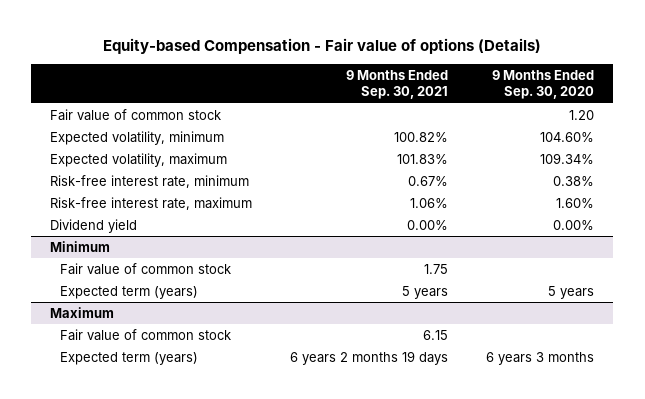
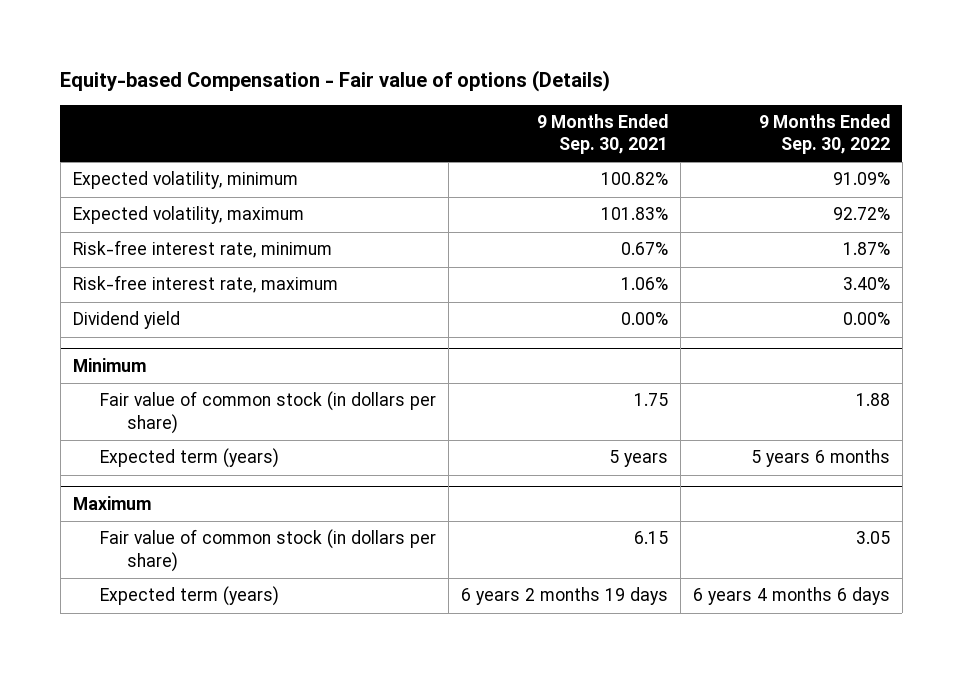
[492,69,595,100] 9 Months Ended Sep. 30, 2020 -> none
none -> [758,114,890,155] 9 Months Ended Sep. 30, 2022
[50,108,222,121] Fair value of common stock -> none
[60,262,232,275] Fair value of common stock -> [99,391,436,434] Fair value of common stock (in dollars per share)
[60,328,232,341] Fair value of common stock -> [99,529,436,572] Fair value of common stock (in dollars per share)

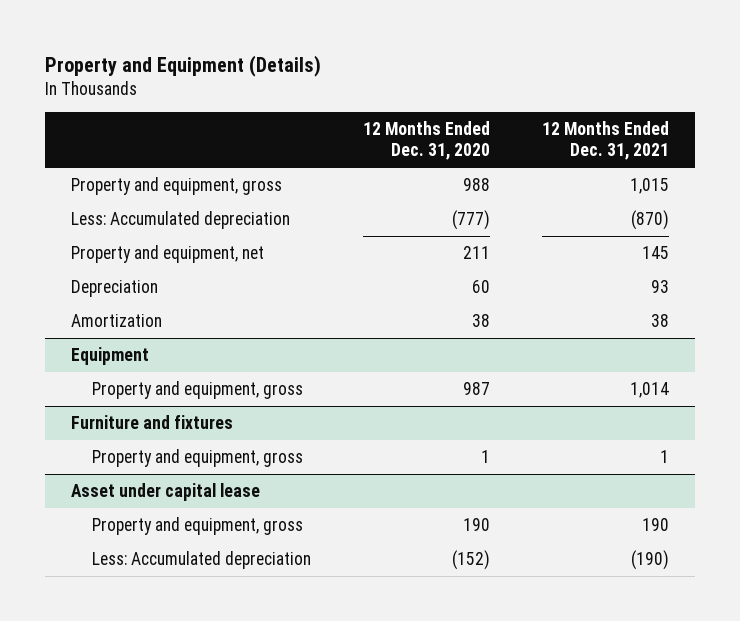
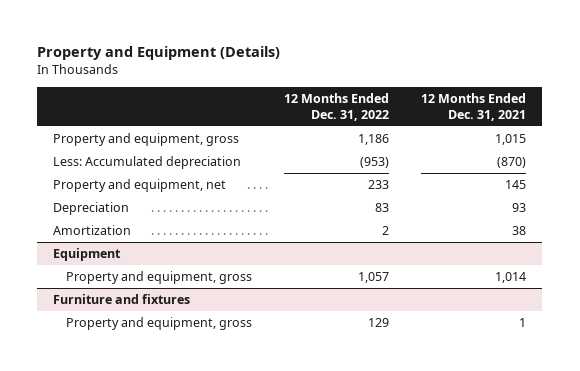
[362,121,490,161] 12 Months Ended Dec. 31, 2020 -> none
none -> [284,92,390,121] 12 Months Ended Dec. 31, 2022
[70,483,260,502] Asset under capital lease -> none
[92,517,304,536] Property and equipment, gross -> none
[92,551,312,570] Less: Accumulated depreciation -> none

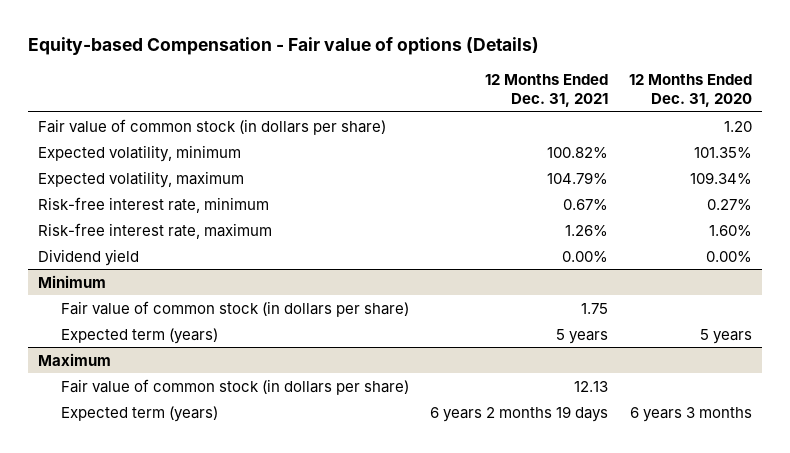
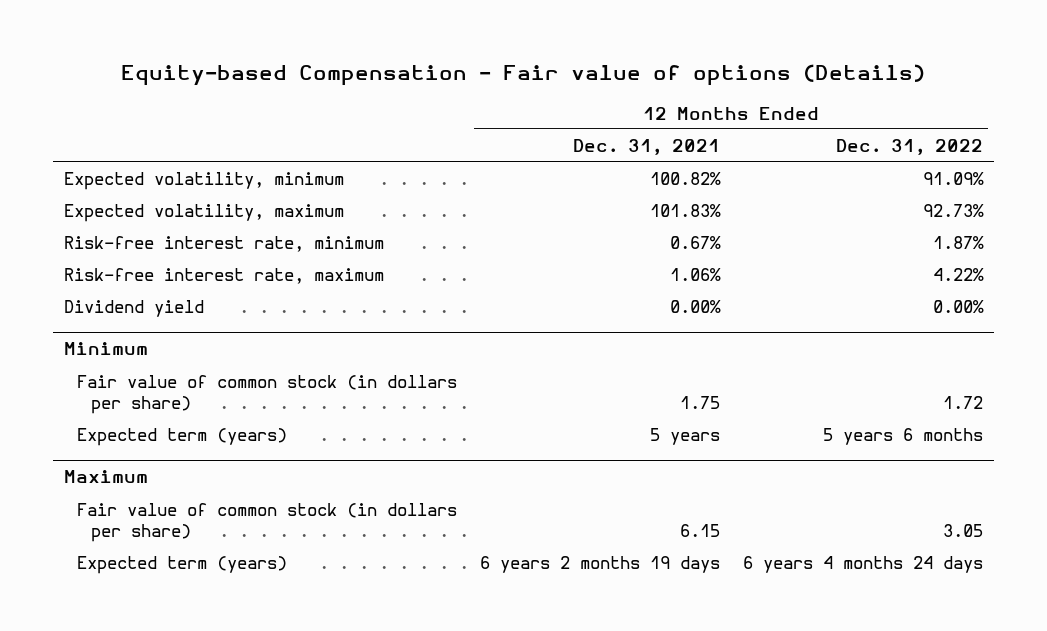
[628,73,752,108] 12 Months Ended Dec. 31, 2020 -> none
none -> [835,138,983,155] Dec. 31, 2022
[38,118,387,135] Fair value of common stock (in dollars per share) -> none
[547,171,609,184] 104.79% -> [650,203,722,217] 101.83%
[565,224,609,236] 1.26% -> [670,267,722,281] 1.06%
[574,380,609,392] 12.13 -> [680,523,721,537] 6.15

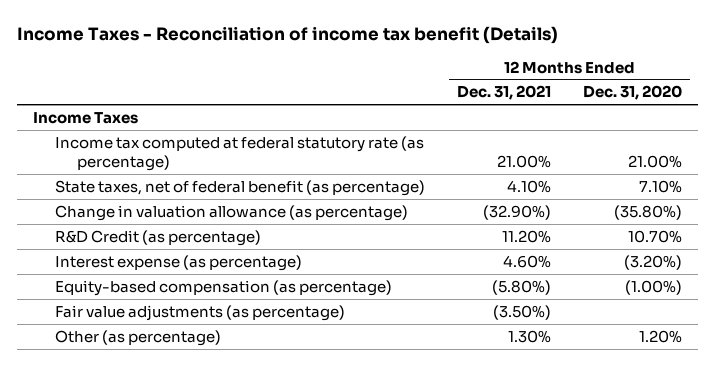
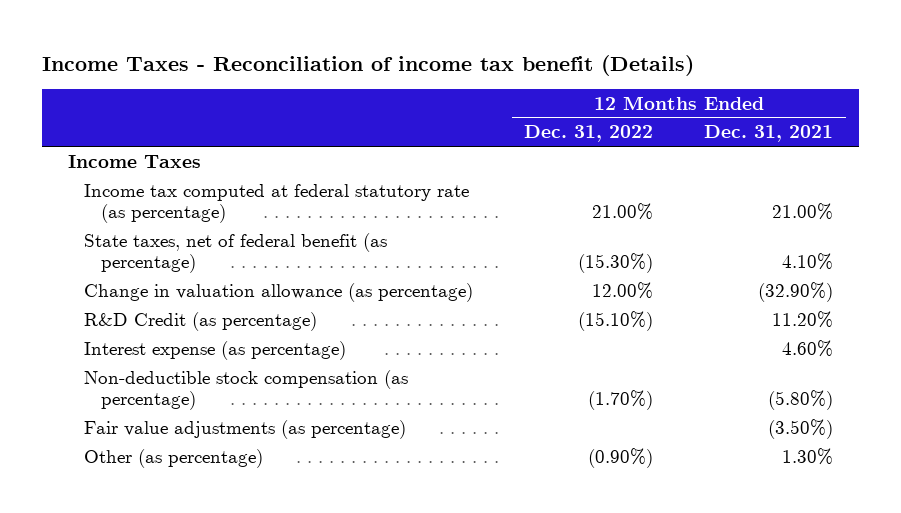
[583,85,683,101] Dec. 31, 2020 -> none
none -> [524,125,654,143] Dec. 31, 2022
[54,279,392,296] Equity-based compensation (as percentage) -> [84,369,409,411] Non-deductible stock compensation (as percentage)

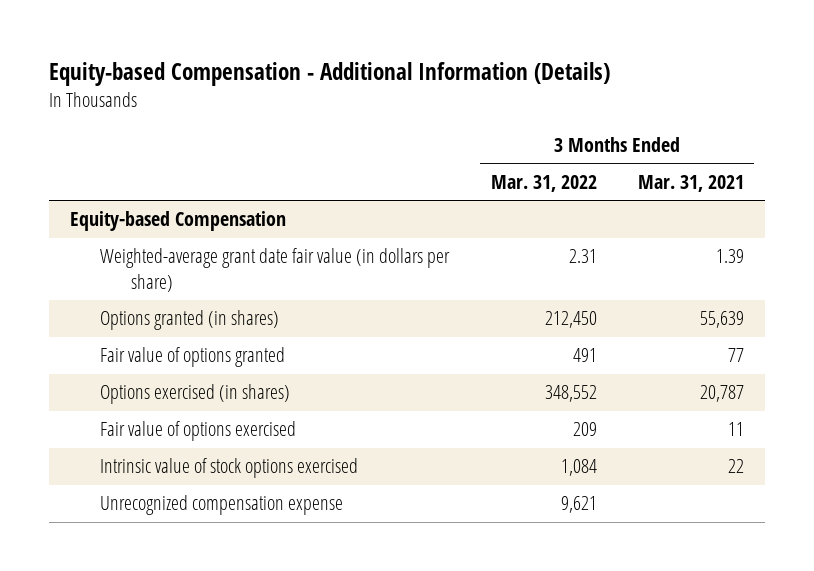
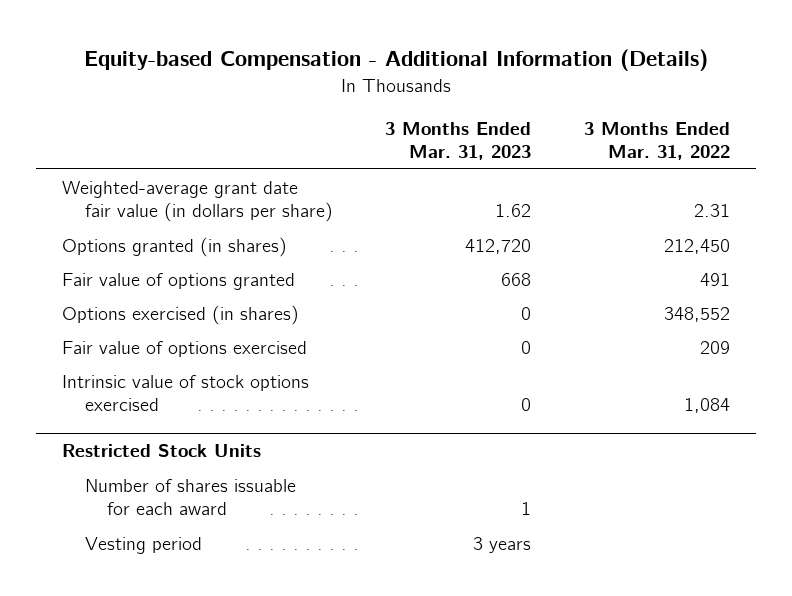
[637,174,744,192] Mar. 31, 2021 -> none
none -> [385,121,532,161] 3 Months Ended Mar. 31, 2023
[69,211,286,232] Equity-based Compensation -> none
[100,495,344,516] Unrecognized compensation expense -> none
none -> [62,444,262,458] Restricted Stock Units
none -> [84,478,296,516] Number of shares issuable for each award
none -> [84,536,202,554] Vesting period

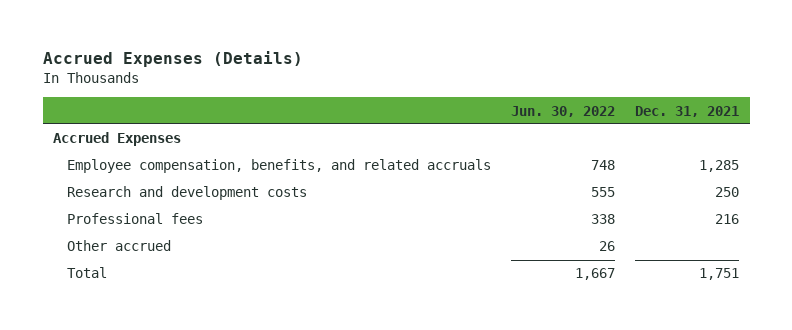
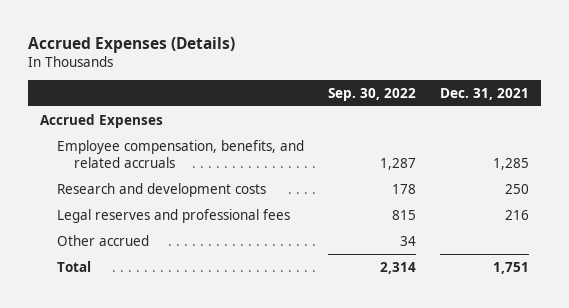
[511,105,616,117] Jun. 30, 2022 -> none
none -> [327,87,416,101] Sep. 30, 2022
[67,213,204,225] Professional fees -> [56,208,290,223] Legal reserves and professional fees

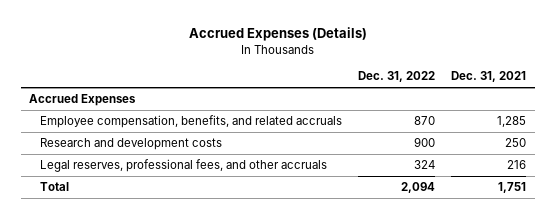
[327,87,416,101] Sep. 30, 2022 -> none
none -> [358,71,436,83] Dec. 31, 2022
[56,234,149,246] Other accrued -> none
[56,208,290,223] Legal reserves and professional fees -> [39,159,327,173] Legal reserves, professional fees, and other accruals

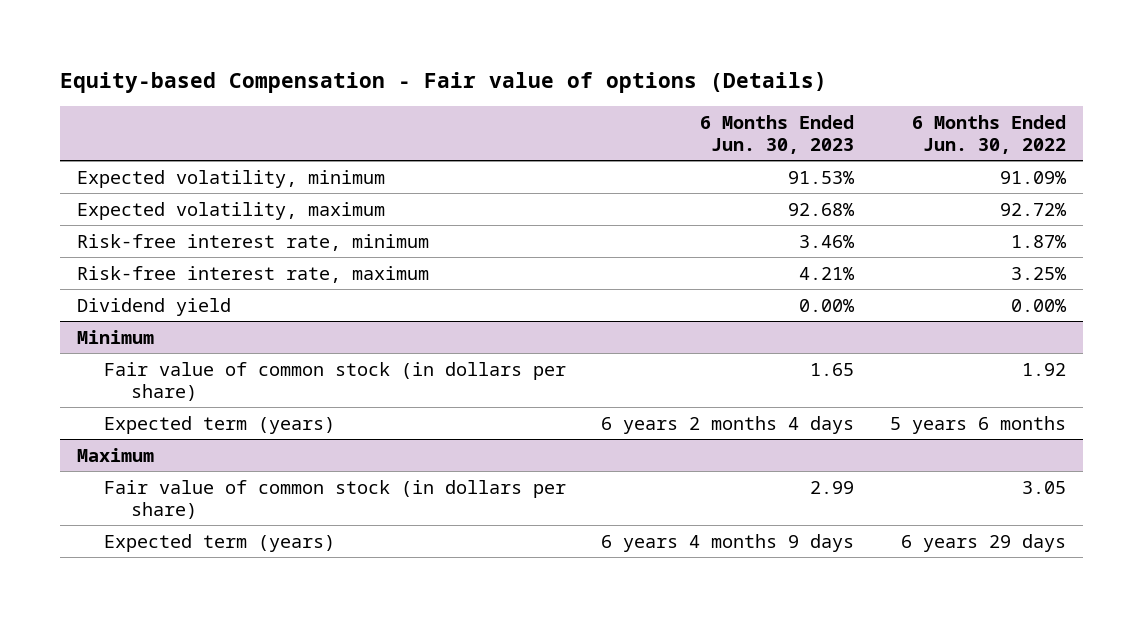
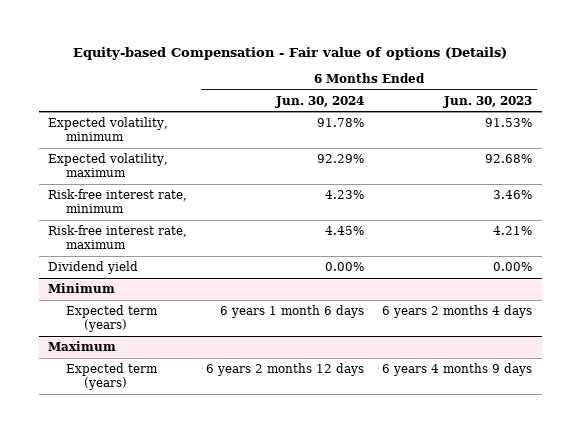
[911,115,1066,154] 6 Months Ended Jun. 30, 2022 -> none
none -> [274,95,364,108] Jun. 30, 2024
[104,361,567,401] Fair value of common stock (in dollars per share) -> none
[104,479,567,519] Fair value of common stock (in dollars per share) -> none

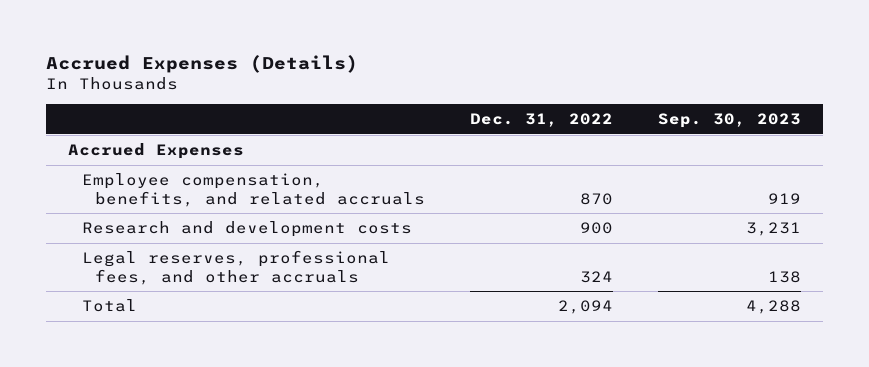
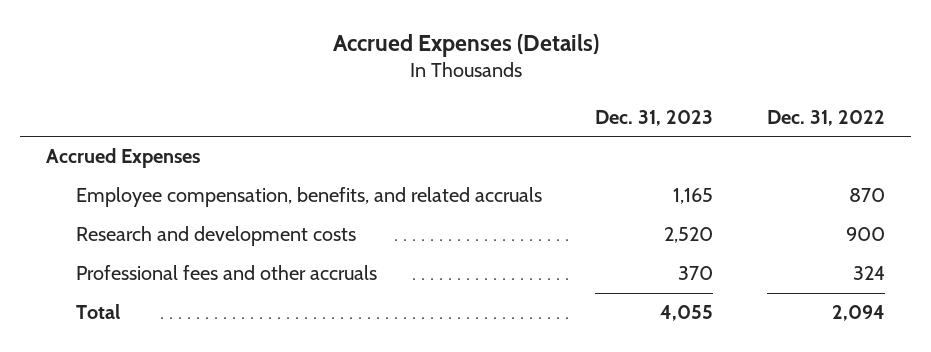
[657,113,801,129] Sep. 30, 2023 -> none
none -> [595,109,714,126] Dec. 31, 2023
[81,250,390,285] Legal reserves, professional fees, and other accruals -> [76,265,378,281] Professional fees and other accruals

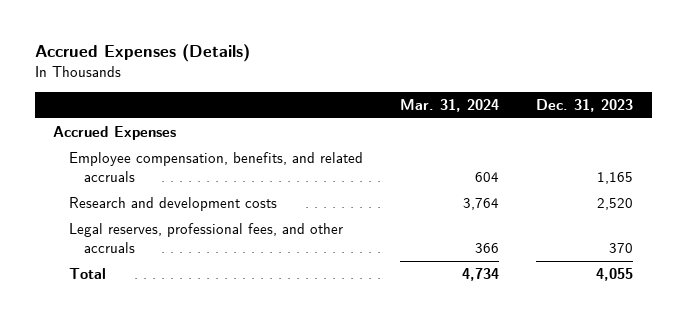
[766,109,885,126] Dec. 31, 2022 -> none
none -> [399,99,499,113] Mar. 31, 2024
[76,265,378,281] Professional fees and other accruals -> [68,223,343,254] Legal reserves, professional fees, and other accruals

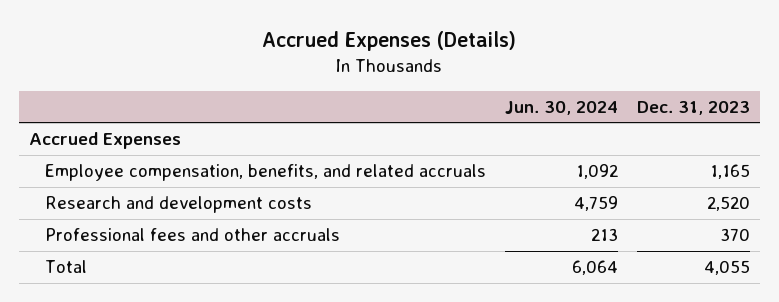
[399,99,499,113] Mar. 31, 2024 -> none
none -> [505,100,619,115] Jun. 30, 2024
[68,223,343,254] Legal reserves, professional fees, and other accruals -> [44,228,340,242] Professional fees and other accruals

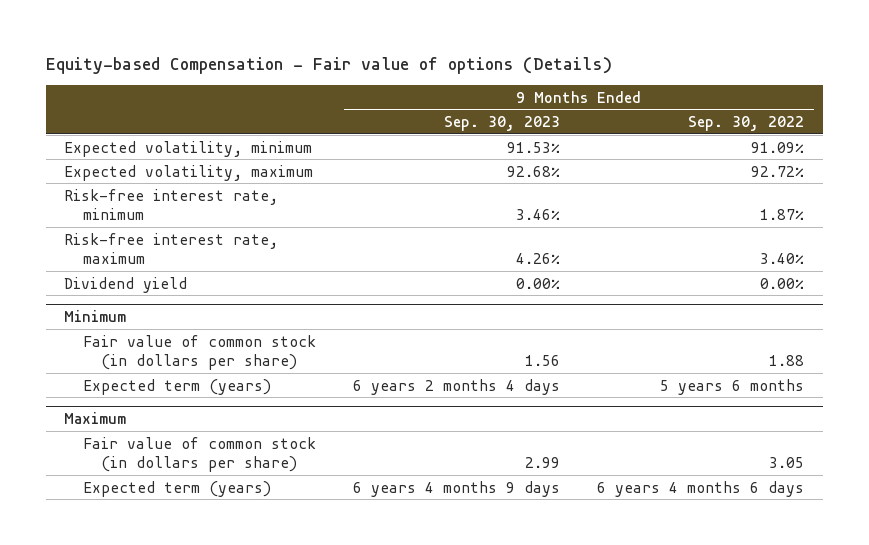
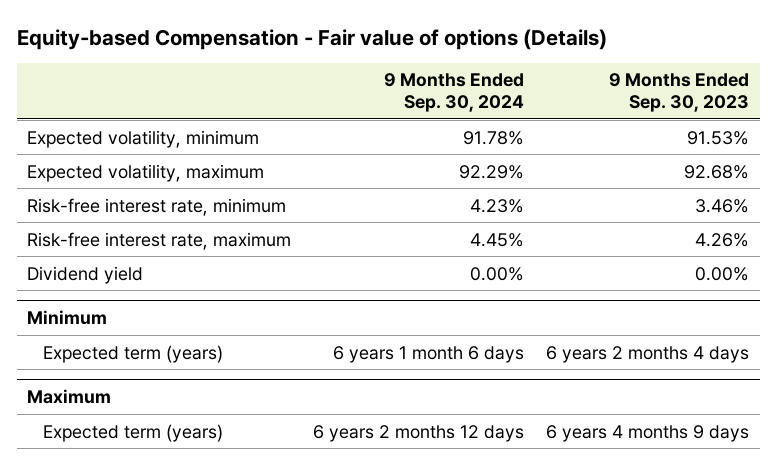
[688,115,805,131] Sep. 30, 2022 -> none
none -> [384,73,525,112] 9 Months Ended Sep. 30, 2024
[82,334,316,370] Fair value of common stock (in dollars per share) -> none
[82,436,316,472] Fair value of common stock (in dollars per share) -> none

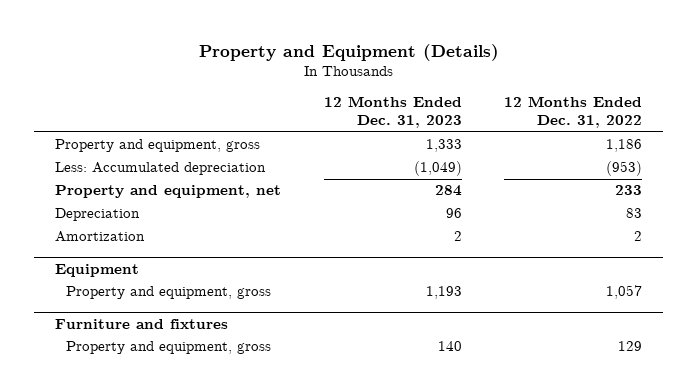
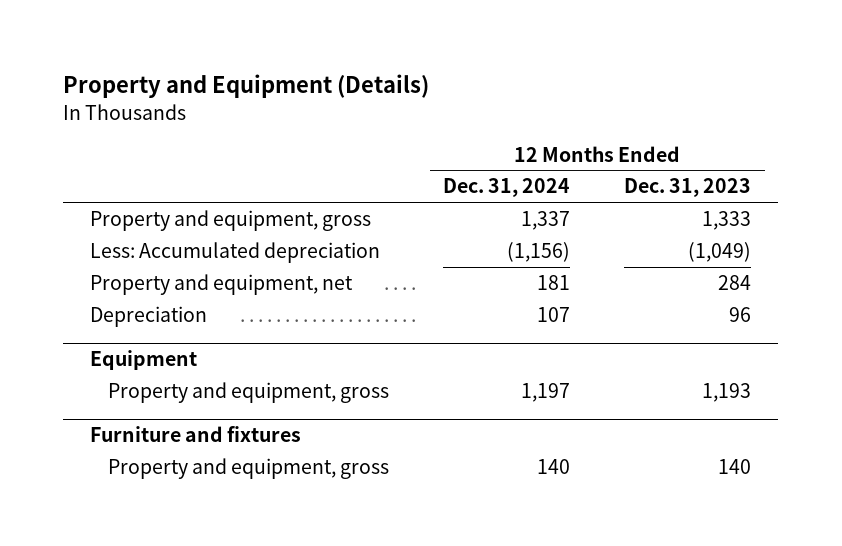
[503,95,642,129] 12 Months Ended Dec. 31, 2022 -> none
none -> [443,178,571,198] Dec. 31, 2024
[55,231,146,243] Amortization -> none

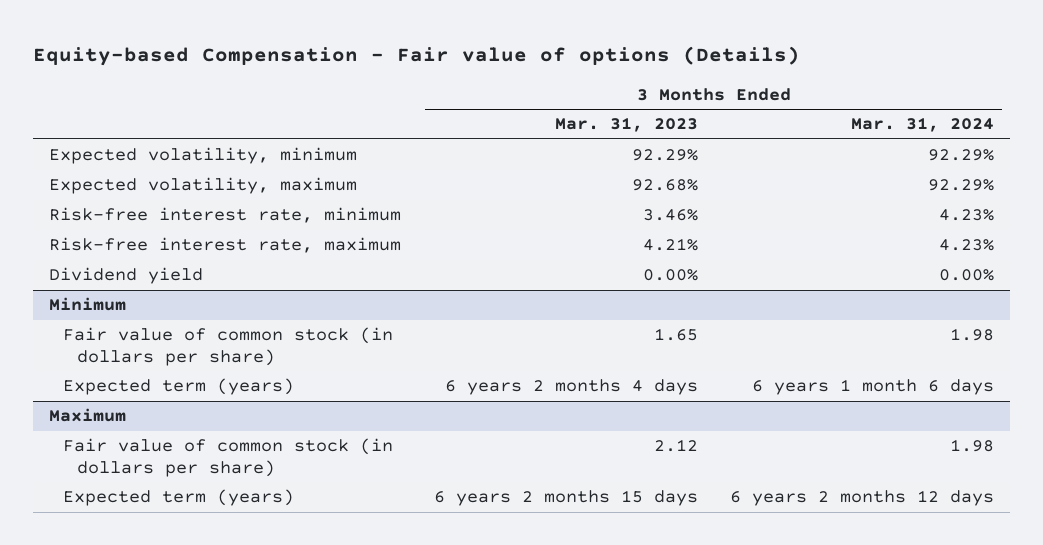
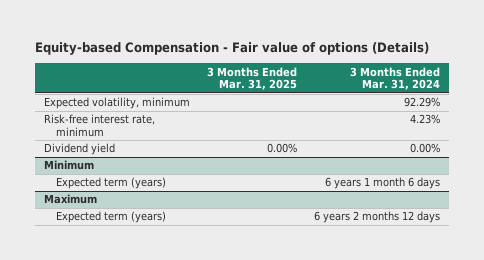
[554,117,698,133] Mar. 31, 2023 -> none
none -> [207,66,298,91] 3 Months Ended Mar. 31, 2025
[49,177,358,195] Expected volatility, maximum -> none
[49,237,402,254] Risk-free interest rate, maximum -> none
[62,327,393,366] Fair value of common stock (in dollars per share) -> none
[62,438,393,477] Fair value of common stock (in dollars per share) -> none

